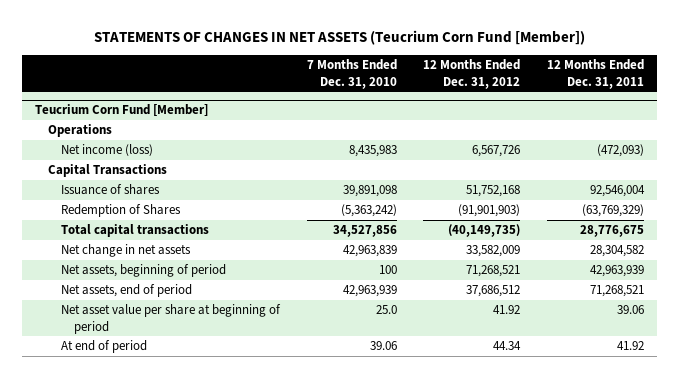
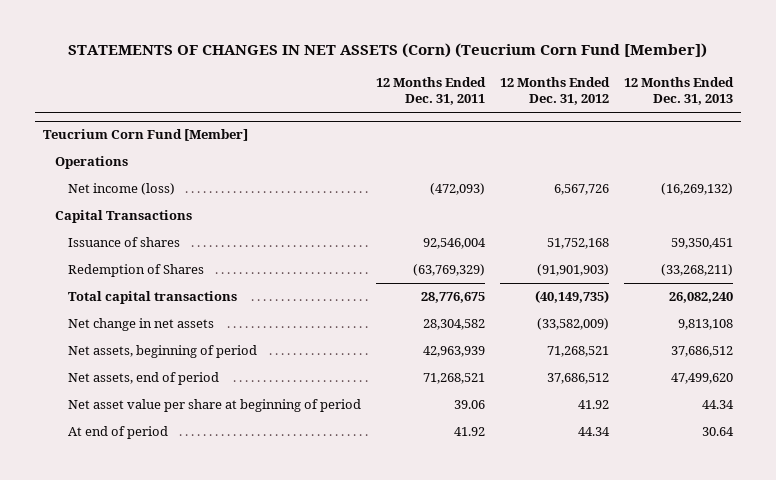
[93,30,585,46] STATEMENTS OF CHANGES IN NET ASSETS (Teucrium Corn Fund [Member]) -> [67,43,707,59] STATEMENTS OF CHANGES IN NET ASSETS (Corn) (Teucrium Corn Fund [Member])
[306,59,397,89] 7 Months Ended Dec. 31, 2010 -> none
none -> [624,76,735,106] 12 Months Ended Dec. 31, 2013
[466,245,521,258] 33,582,009 -> [536,318,609,331] (33,582,009)

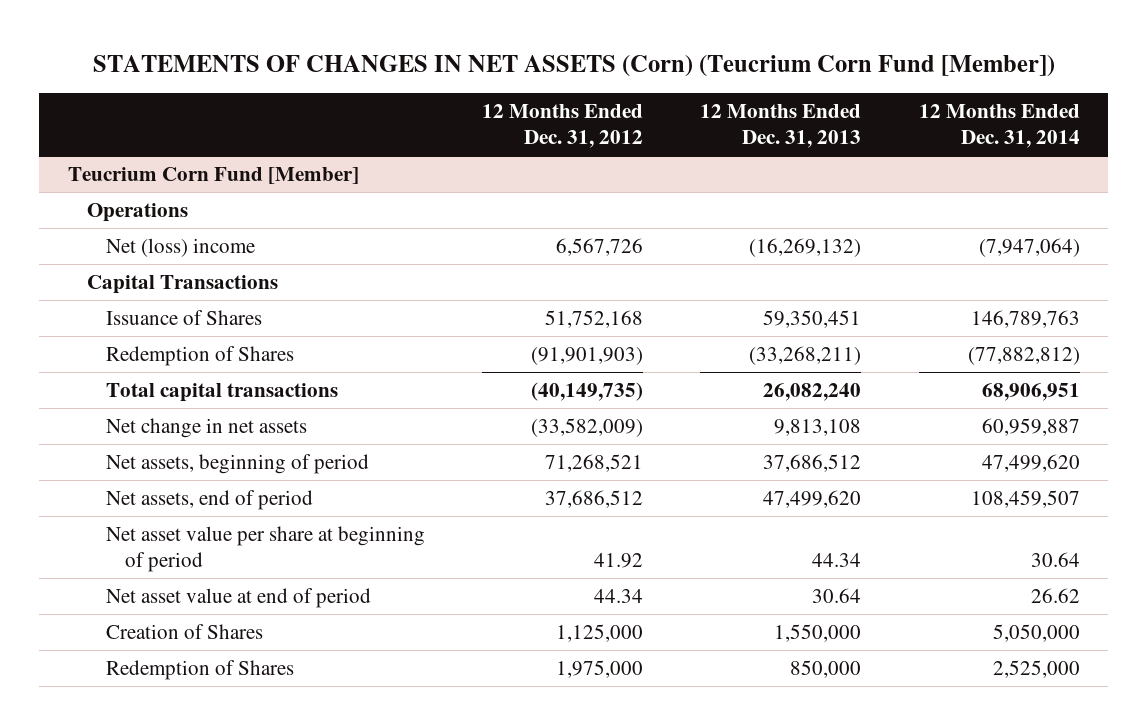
[375,76,486,106] 12 Months Ended Dec. 31, 2011 -> none
none -> [918,103,1080,149] 12 Months Ended Dec. 31, 2014
[67,183,175,196] Net income (loss) -> [105,237,255,257] Net (loss) income
[67,237,180,248] Issuance of shares -> [105,309,262,325] Issuance of Shares
[67,426,168,440] At end of period -> [105,587,371,608] Net asset value at end of period
none -> [105,623,263,639] Creation of Shares
none -> [105,659,294,680] Redemption of Shares

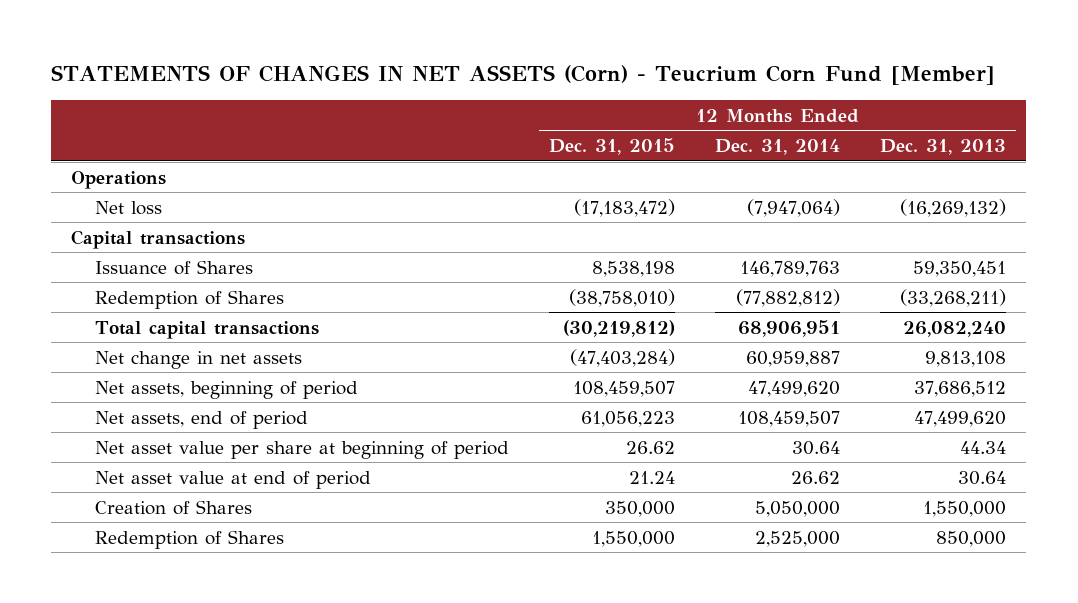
[92,54,1055,77] STATEMENTS OF CHANGES IN NET ASSETS (Corn) (Teucrium Corn Fund [Member]) -> [51,64,996,85] STATEMENTS OF CHANGES IN NET ASSETS (Corn) - Teucrium Corn Fund [Member]
[482,103,644,149] 12 Months Ended Dec. 31, 2012 -> none
none -> [549,137,676,155] Dec. 31, 2015
[67,166,359,184] Teucrium Corn Fund [Member] -> none
[105,237,255,257] Net (loss) income -> [95,200,163,215] Net loss
[86,274,278,294] Capital Transactions -> [71,229,246,249] Capital transactions

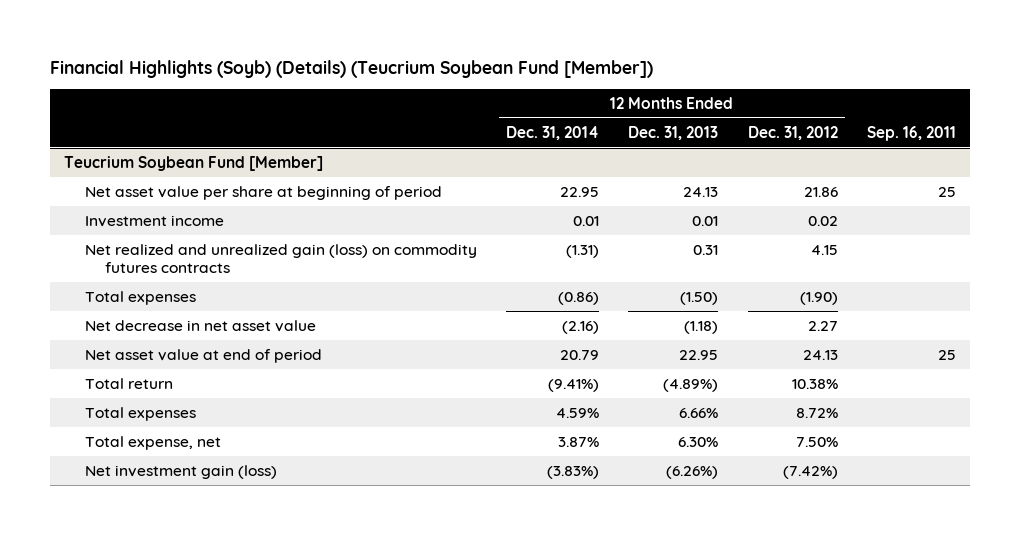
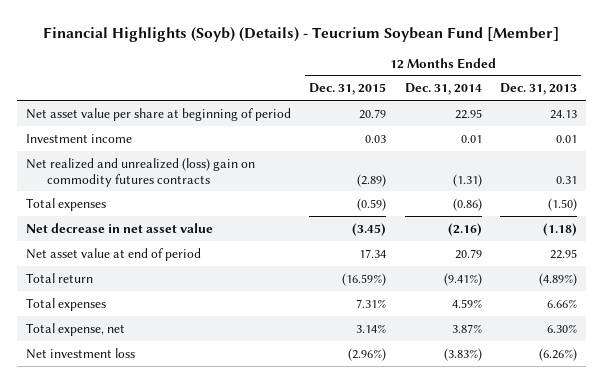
[49,59,653,78] Financial Highlights (Soyb) (Details) (Teucrium Soybean Fund [Member]) -> [43,26,560,42] Financial Highlights (Soyb) (Details) - Teucrium Soybean Fund [Member]
[747,125,838,140] Dec. 31, 2012 -> none
[866,125,956,141] Sep. 16, 2011 -> none
none -> [309,83,387,96] Dec. 31, 2015
[64,155,324,171] Teucrium Soybean Fund [Member] -> none
[84,243,477,274] Net realized and unrealized gain (loss) on commodity futures contracts -> [25,157,255,187] Net realized and unrealized (loss) gain on commodity futures contracts
[84,464,277,479] Net investment gain (loss) -> [25,347,135,359] Net investment loss

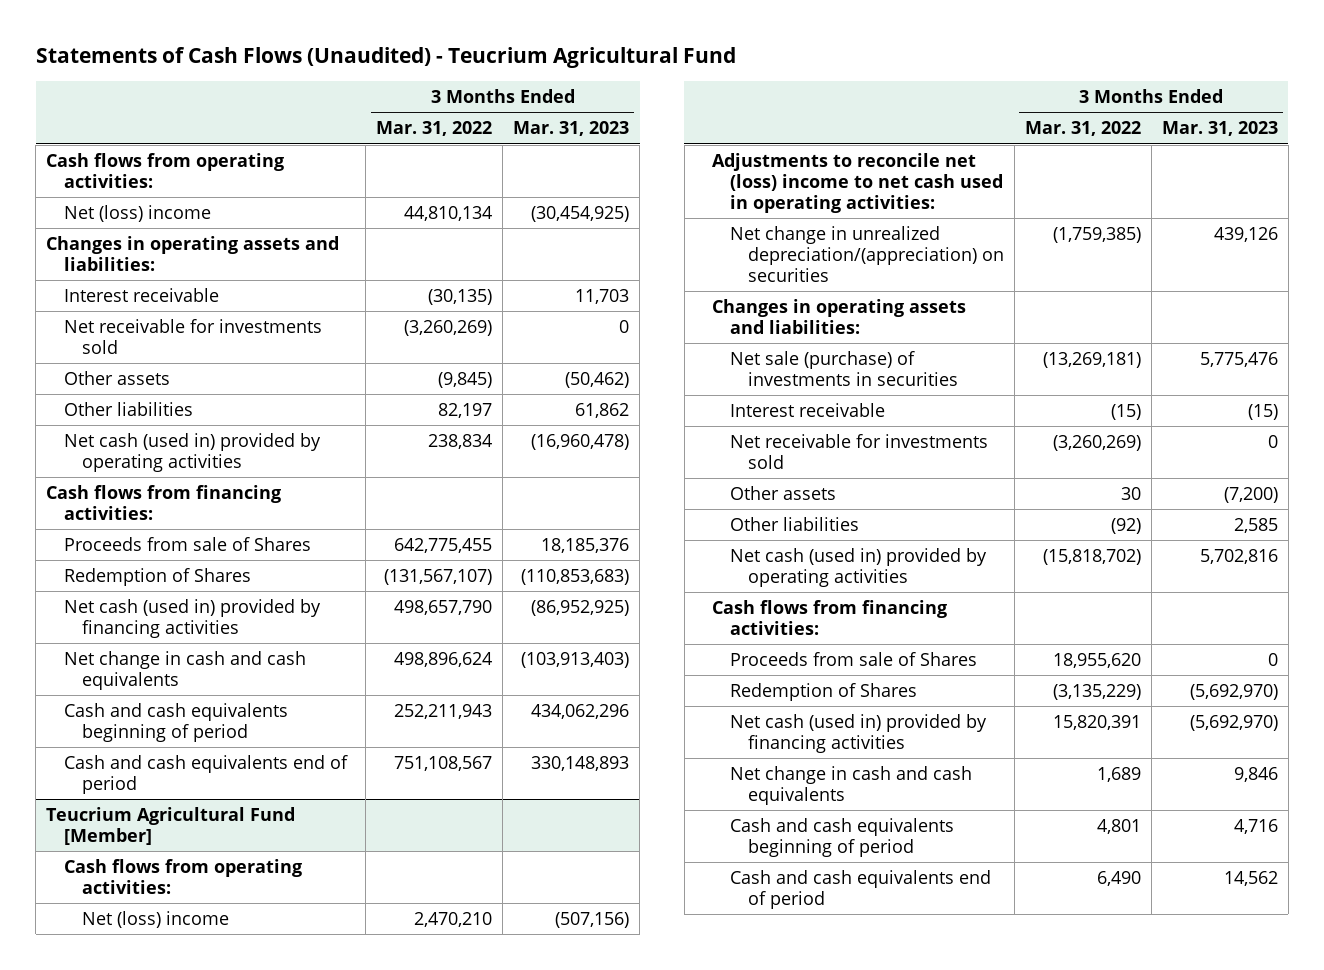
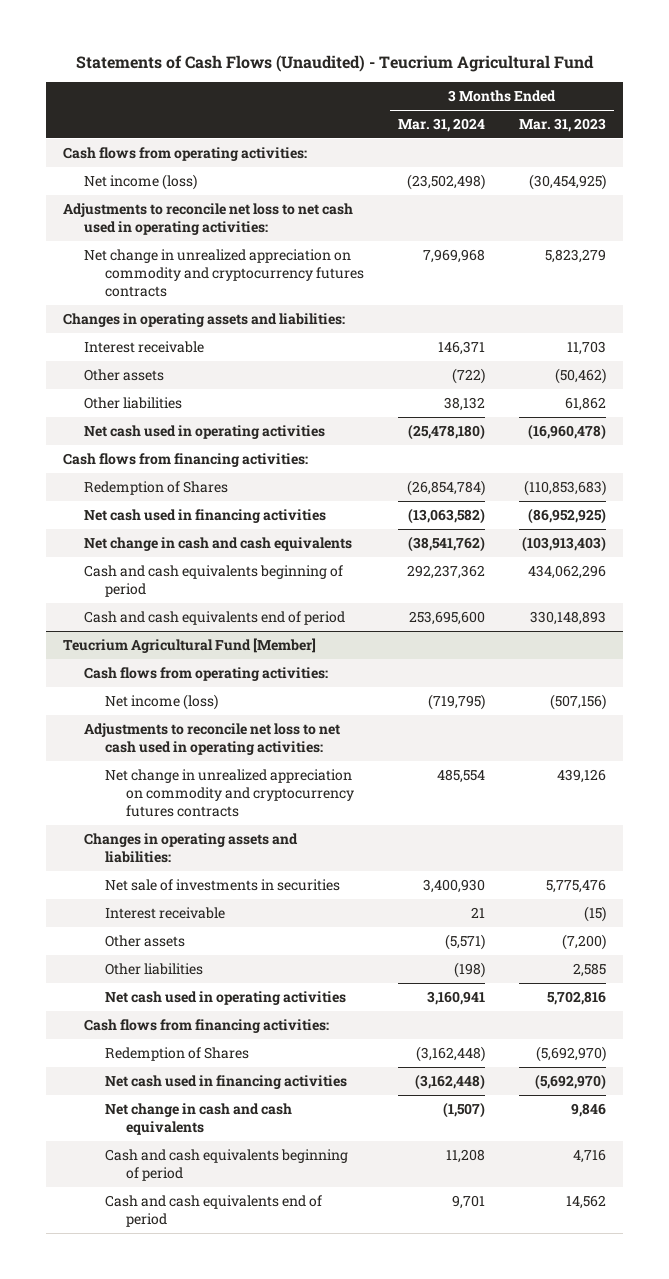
[376,121,493,137] Mar. 31, 2022 -> none
none -> [398,118,486,133] Mar. 31, 2024
[63,204,211,222] Net (loss) income -> [84,173,198,190] Net income (loss)
none -> [63,202,354,236] Adjustments to reconcile net loss to net cash used in operating activities:
none -> [84,248,365,298] Net change in unrealized appreciation on commodity and cryptocurrency futures contracts
[63,318,322,354] Net receivable for investments sold -> none
[63,432,321,472] Net cash (used in) provided by operating activities -> [84,424,326,439] Net cash used in operating activities
[63,536,311,551] Proceeds from sale of Shares -> none
[63,598,321,638] Net cash (used in) provided by financing activities -> [84,508,327,523] Net cash used in financing activities
[81,910,229,928] Net (loss) income -> [105,693,219,710] Net income (loss)
[712,152,1003,213] Adjustments to reconcile net (loss) income to net cash used in operating activities: -> [84,722,341,756] Adjustments to reconcile net loss to net cash used in operating activities:
[729,225,1004,282] Net change in unrealized depreciation/(appreciation) on securities -> [105,768,355,818] Net change in unrealized appreciation on commodity and cryptocurrency futures contracts
[729,350,958,386] Net sale (purchase) of investments in securities -> [105,878,341,891] Net sale of investments in securities
[729,433,988,469] Net receivable for investments sold -> none
[729,547,987,587] Net cash (used in) provided by operating activities -> [105,990,347,1005] Net cash used in operating activities
[729,651,977,666] Proceeds from sale of Shares -> none
[729,713,987,753] Net cash (used in) provided by financing activities -> [105,1074,348,1089] Net cash used in financing activities

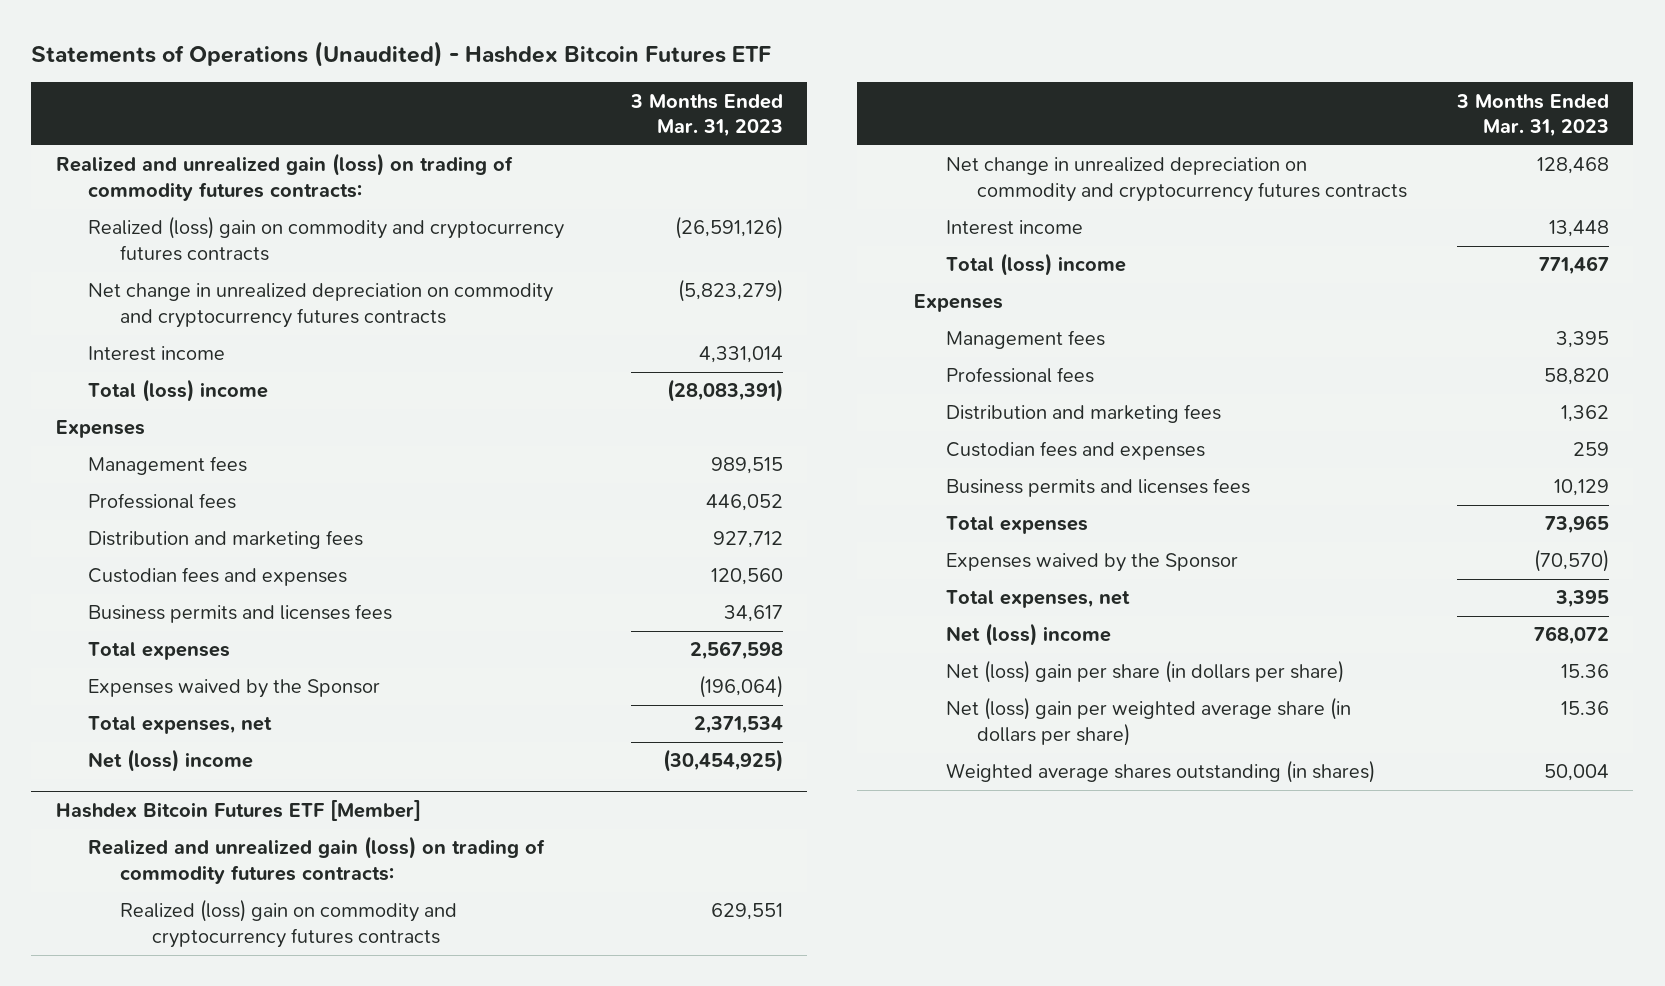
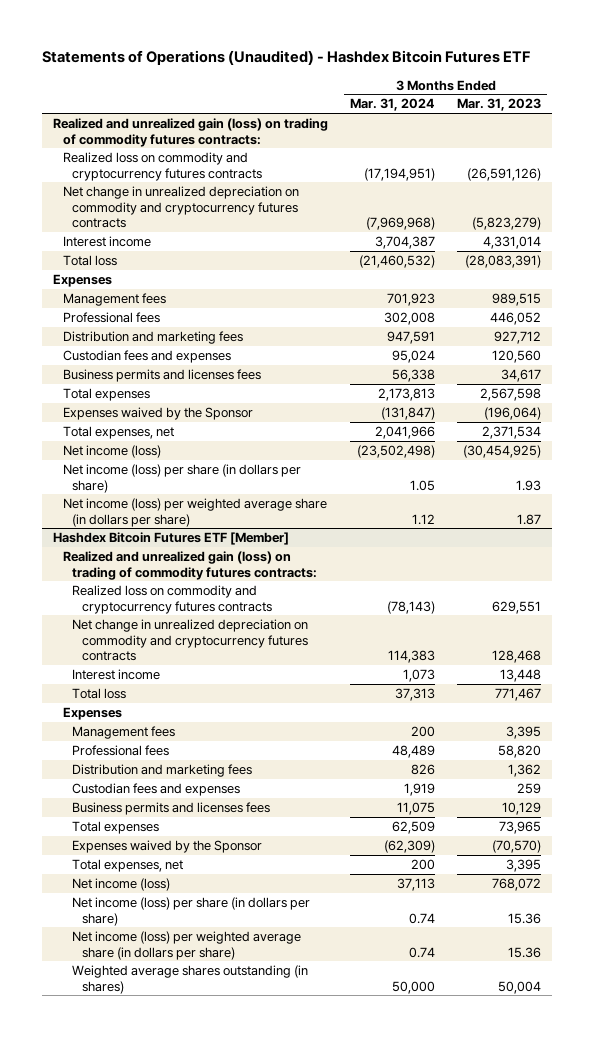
none -> [350,98,436,112] Mar. 31, 2024
[87,216,564,261] Realized (loss) gain on commodity and cryptocurrency futures contracts -> [62,152,263,181] Realized loss on commodity and cryptocurrency futures contracts
[87,379,268,403] Total (loss) income -> [62,255,117,267] Total loss
[87,749,253,773] Net (loss) income -> [62,445,161,459] Net income (loss)
none -> [62,464,301,493] Net income (loss) per share (in dollars per share)
none -> [62,498,327,527] Net income (loss) per weighted average share (in dollars per share)
[119,899,457,948] Realized (loss) gain on commodity and cryptocurrency futures contracts -> [72,585,273,614] Realized loss on commodity and cryptocurrency futures contracts
[945,253,1126,277] Total (loss) income -> [72,688,127,700] Total loss
[945,623,1111,647] Net (loss) income -> [72,878,171,892] Net income (loss)
[945,660,1344,684] Net (loss) gain per share (in dollars per share) -> [72,897,311,926] Net income (loss) per share (in dollars per share)
[945,697,1351,746] Net (loss) gain per weighted average share (in dollars per share) -> [72,931,302,960] Net income (loss) per weighted average share (in dollars per share)

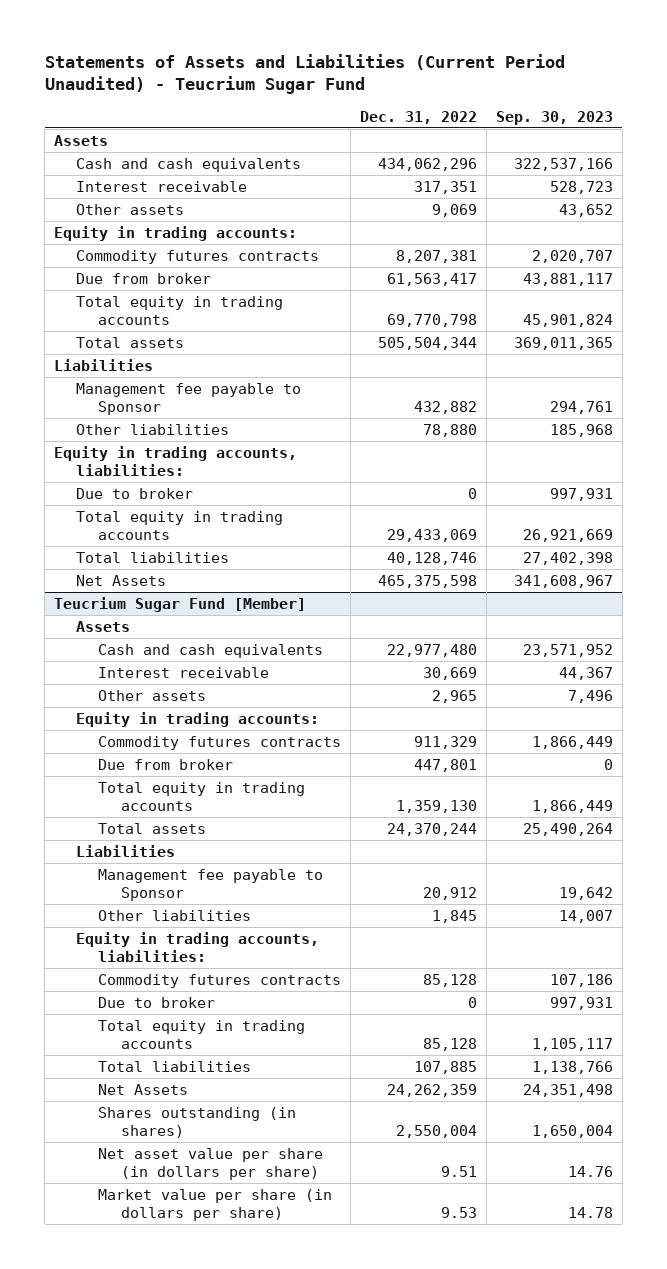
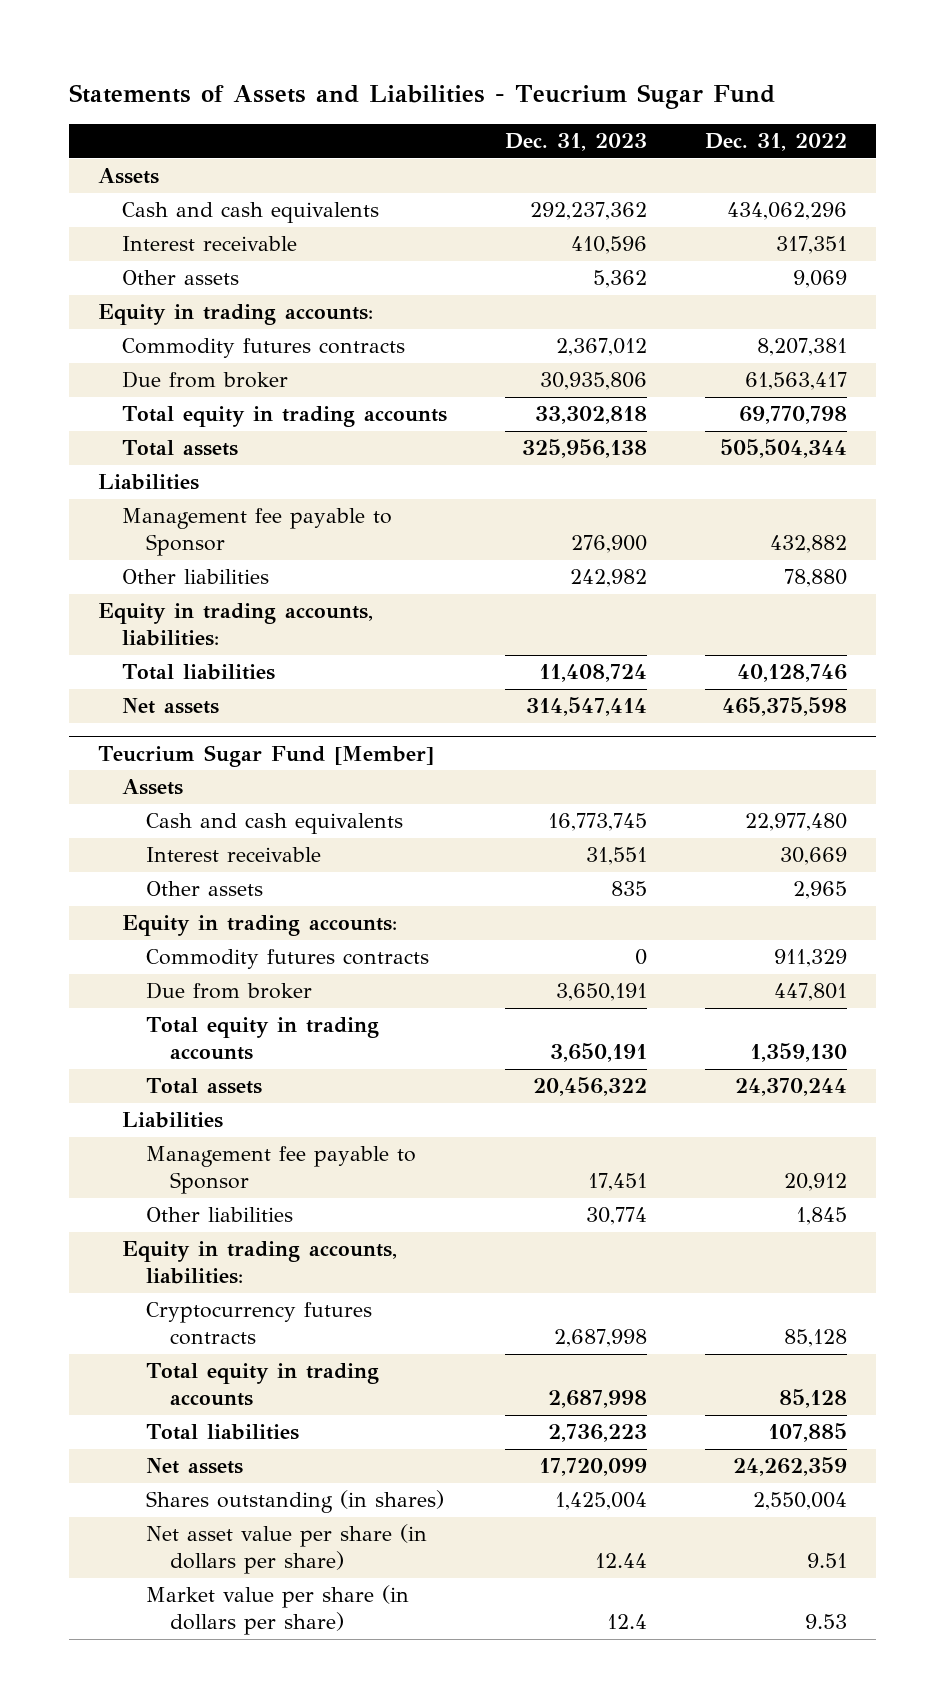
[44,53,565,95] Statements of Assets and Liabilities (Current Period Unaudited) - Teucrium Sugar Fund -> [68,84,775,110] Statements of Assets and Liabilities - Teucrium Sugar Fund
[495,110,613,125] Sep. 30, 2023 -> none
none -> [505,132,648,151] Dec. 31, 2023
[76,487,194,499] Due to broker -> none
[76,510,284,540] Total equity in trading accounts -> none
[76,574,167,586] Net Assets -> [121,698,219,715] Net assets
[98,996,216,1008] Due to broker -> none
[98,973,342,988] Commodity futures contracts -> [145,1302,372,1345] Cryptocurrency futures contracts
[98,1083,189,1095] Net Assets -> [145,1458,243,1475] Net assets

